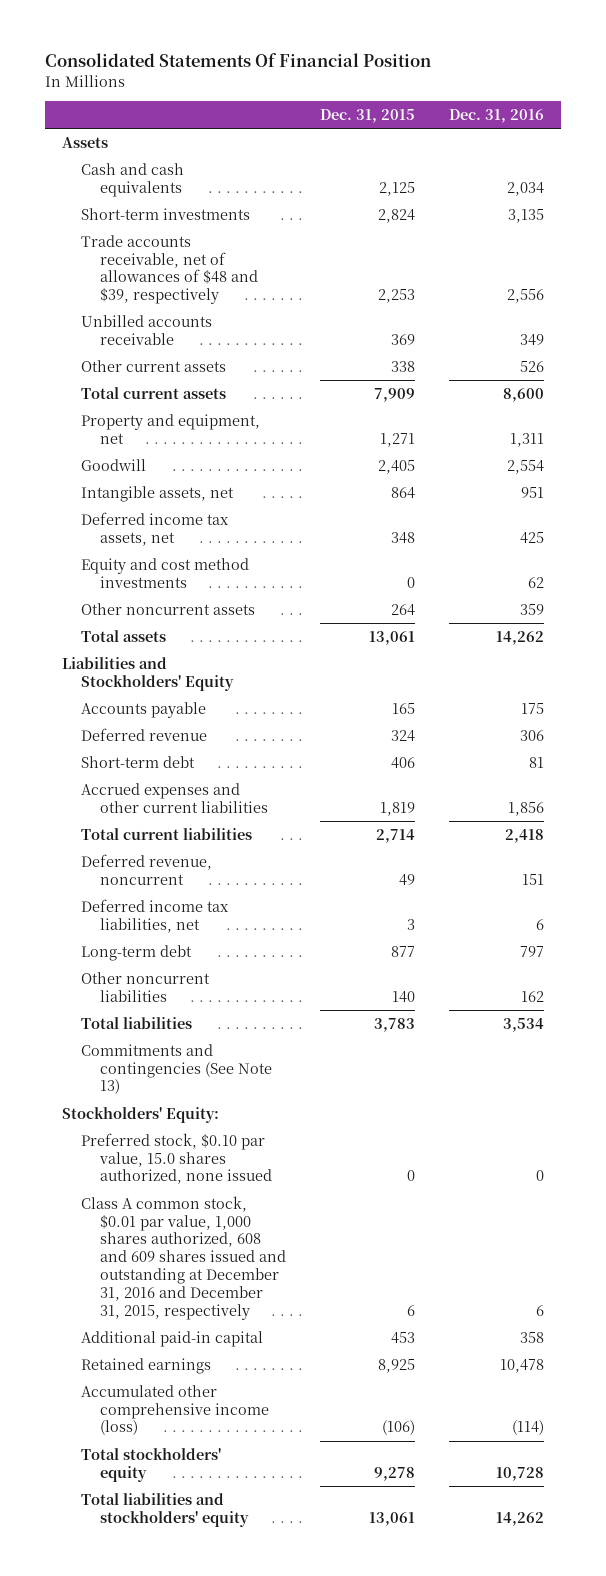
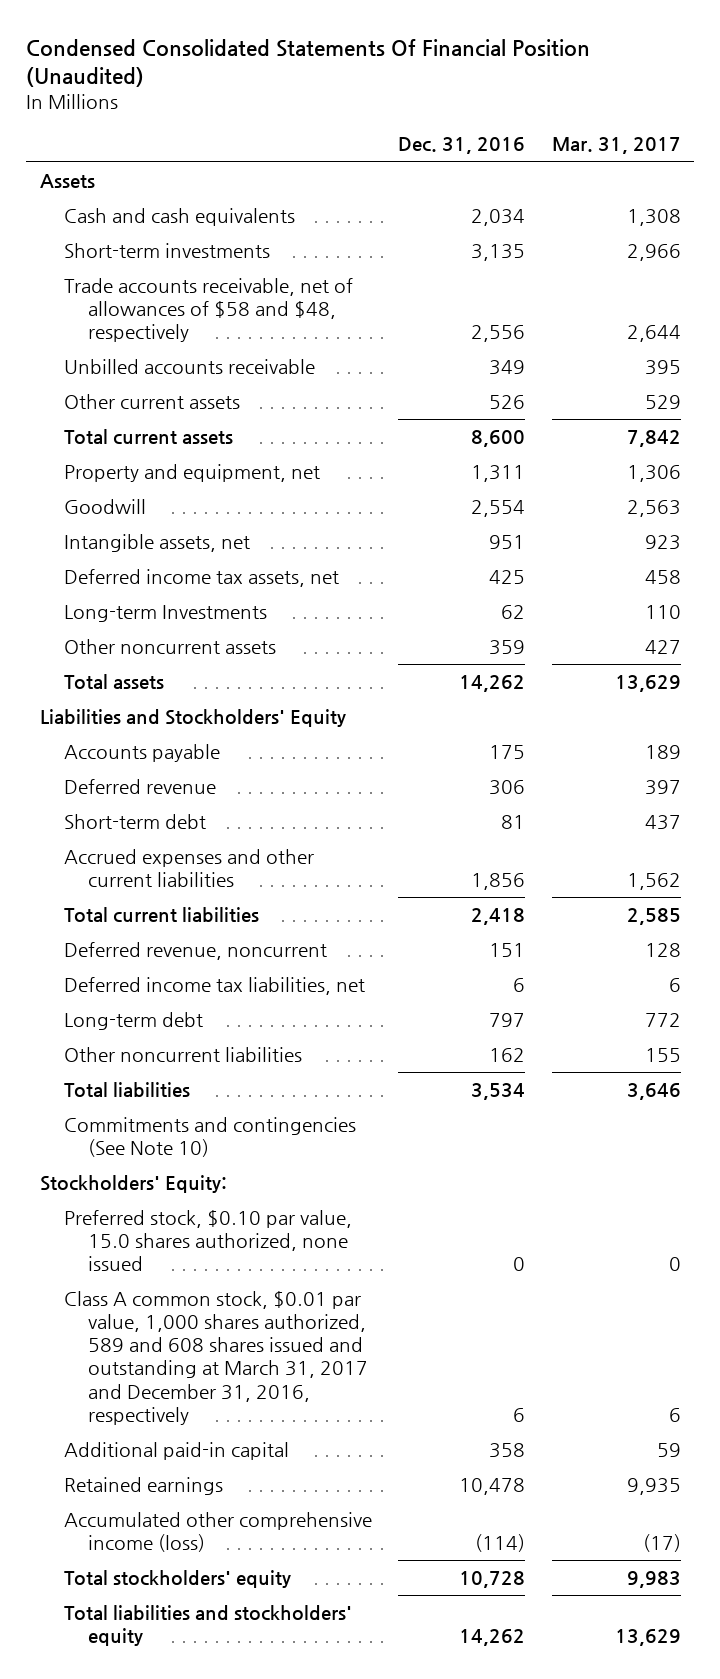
[44,53,431,68] Consolidated Statements Of Financial Position -> [26,38,591,88] Condensed Consolidated Statements Of Financial Position (Unaudited)
[319,109,415,124] Dec. 31, 2015 -> none
none -> [551,137,681,155] Mar. 31, 2017
[80,234,258,305] Trade accounts receivable, net of allowances of $48 and $39, respectively -> [63,277,353,343] Trade accounts receivable, net of allowances of $58 and $48, respectively
[80,557,249,588] Equity and cost method investments -> none
none -> [63,604,267,622] Long-term Investments
[80,1043,272,1095] Commitments and contingencies (See Note 13) -> [63,1116,356,1158] Commitments and contingencies (See Note 10)
[80,1195,286,1320] Class A common stock, $0.01 par value, 1,000 shares authorized, 608 and 609 shares issued and outstanding at December 31, 2016 and December 31, 2015, respectively -> [63,1290,368,1425] Class A common stock, $0.01 par value, 1,000 shares authorized, 589 and 608 shares issued and outstanding at March 31, 2017 and December 31, 2016, respectively

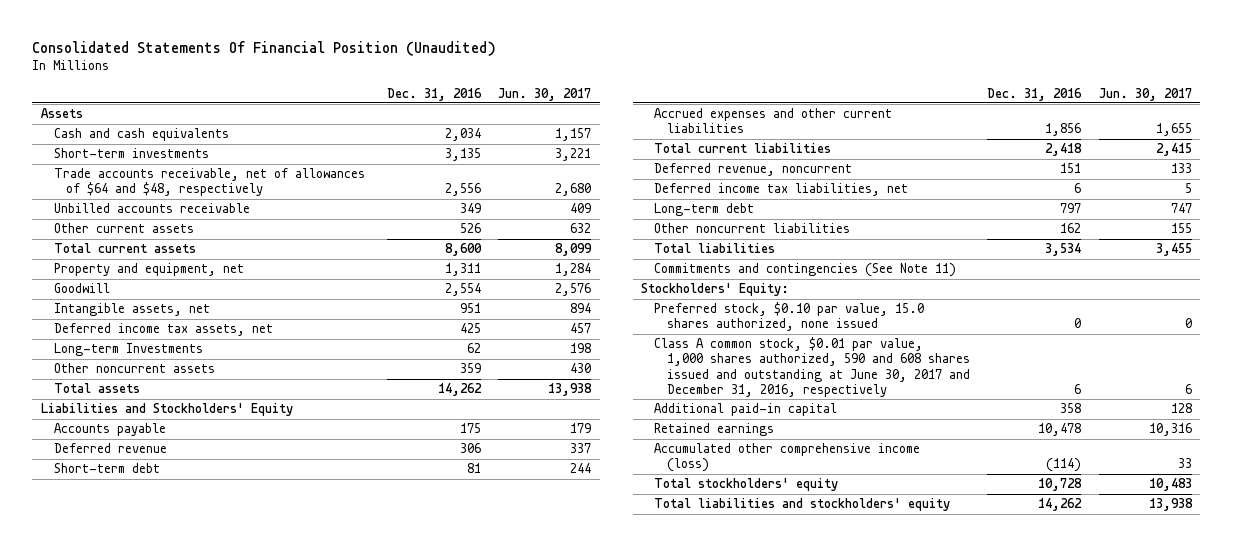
[26,38,591,88] Condensed Consolidated Statements Of Financial Position (Unaudited) -> [32,40,497,56] Consolidated Statements Of Financial Position (Unaudited)
[551,137,681,155] Mar. 31, 2017 -> none
none -> [498,87,592,101] Jun. 30, 2017
[63,277,353,343] Trade accounts receivable, net of allowances of $58 and $48, respectively -> [53,168,365,197] Trade accounts receivable, net of allowances of $64 and $48, respectively
[63,1116,356,1158] Commitments and contingencies (See Note 10) -> [654,263,957,278] Commitments and contingencies (See Note 11)
[63,1290,368,1425] Class A common stock, $0.01 par value, 1,000 shares authorized, 589 and 608 shares issued and outstanding at March 31, 2017 and December 31, 2016, respectively -> [654,337,970,397] Class A common stock, $0.01 par value, 1,000 shares authorized, 590 and 608 shares issued and outstanding at June 30, 2017 and December 31, 2016, respectively

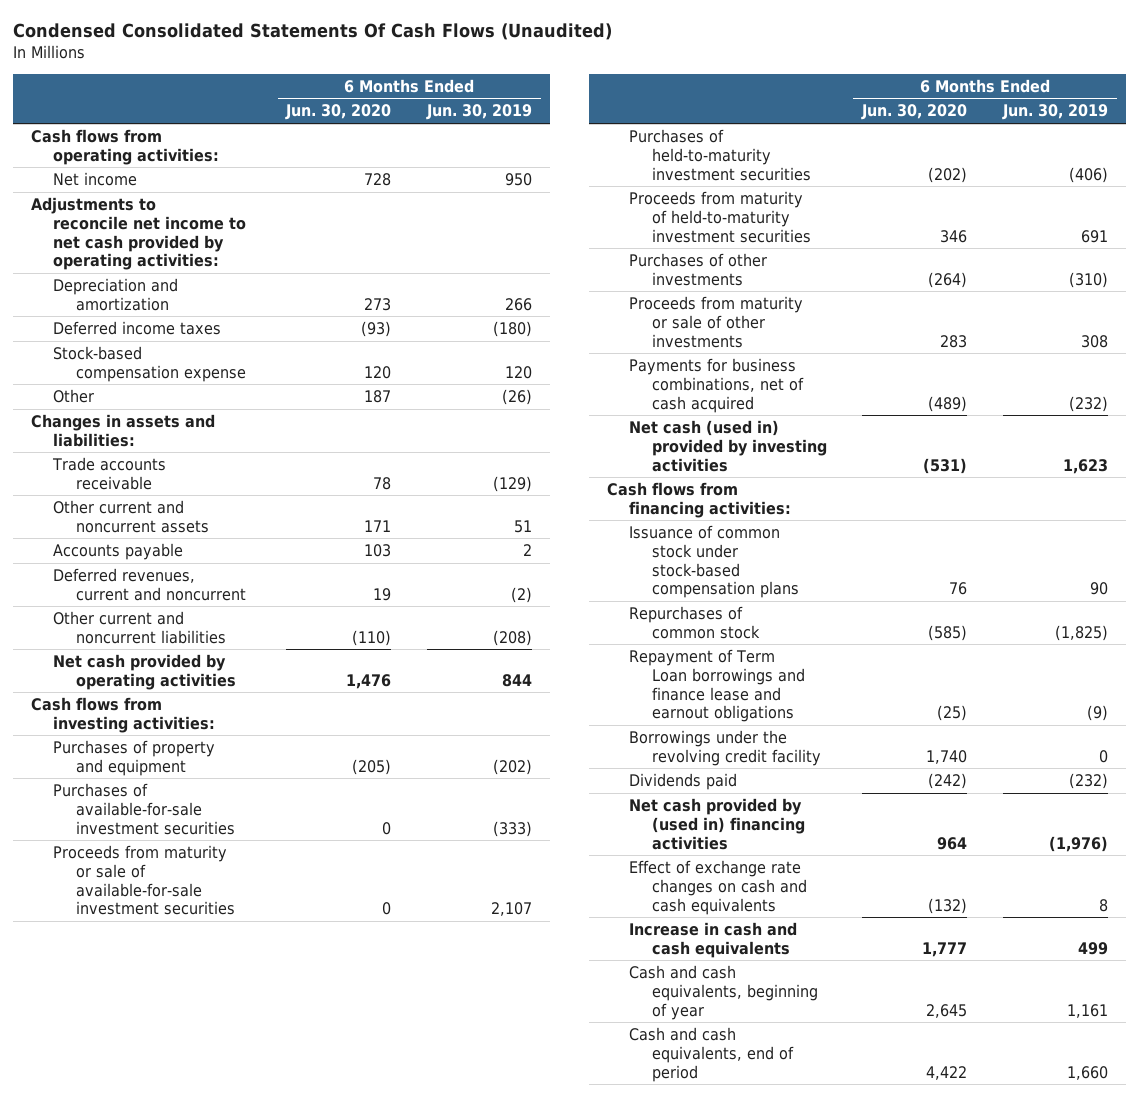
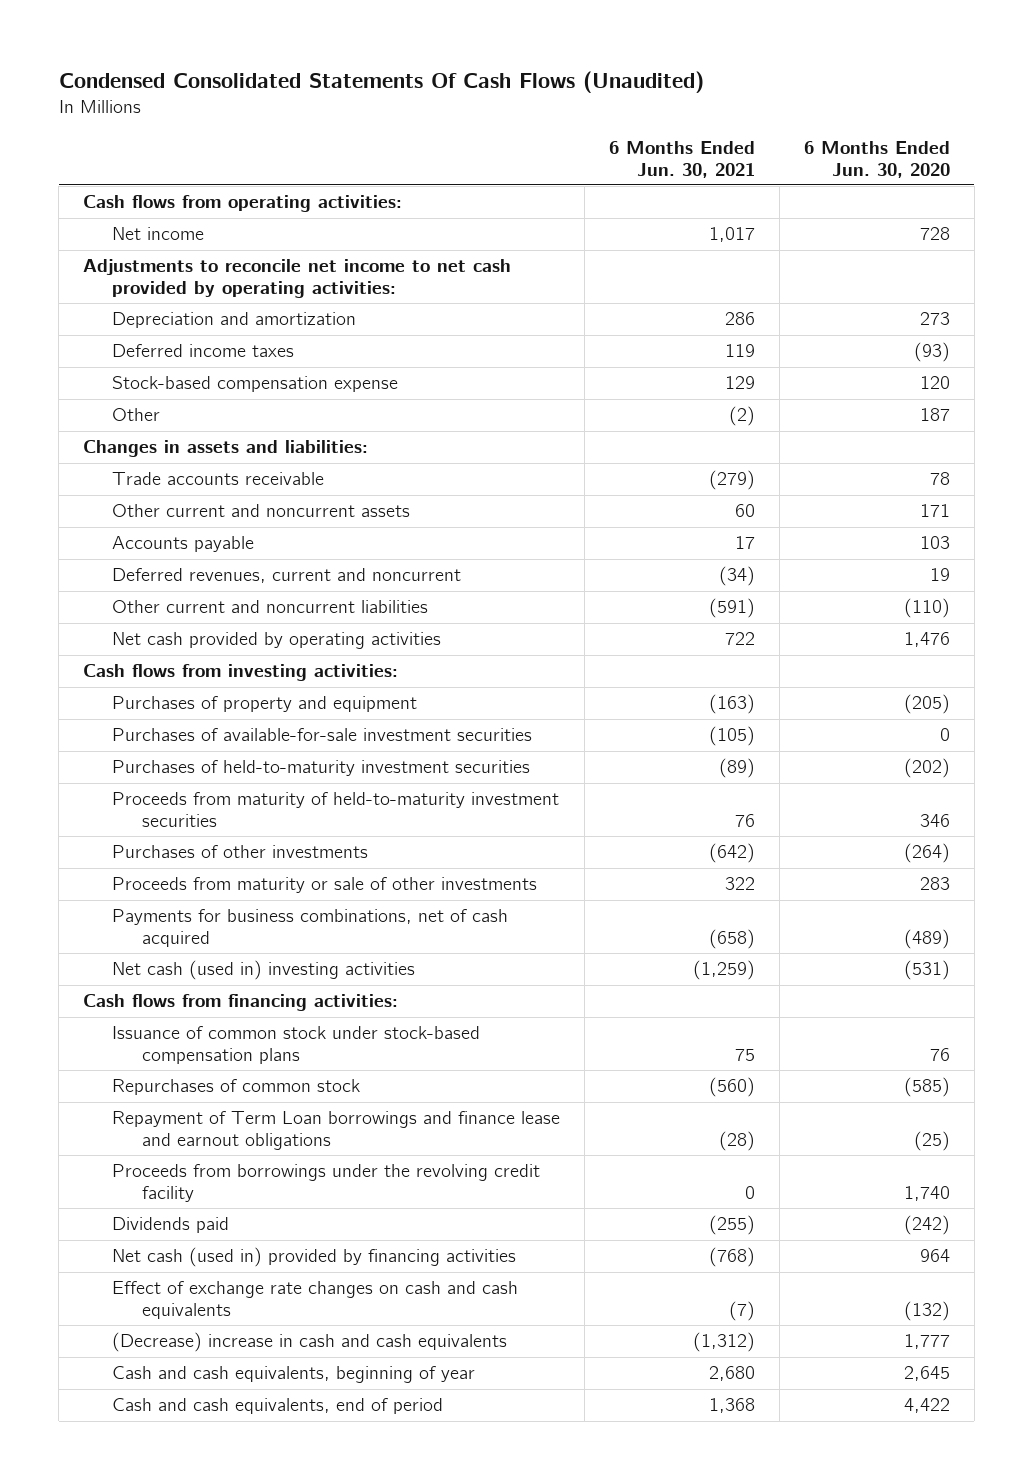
[426,104,533,121] Jun. 30, 2019 -> none
none -> [608,140,755,178] 6 Months Ended Jun. 30, 2021
[53,845,235,916] Proceeds from maturity or sale of available-for-sale investment securities -> none
[629,420,827,472] Net cash (used in) provided by investing activities -> [112,960,416,981] Net cash (used in) investing activities
[629,730,821,766] Borrowings under the revolving credit facility -> [112,1164,541,1202] Proceeds from borrowings under the revolving credit facility
[629,798,805,850] Net cash provided by (used in) financing activities -> [112,1247,517,1268] Net cash (used in) provided by financing activities
[629,922,798,958] Increase in cash and cash equivalents -> [112,1332,508,1353] (Decrease) increase in cash and cash equivalents

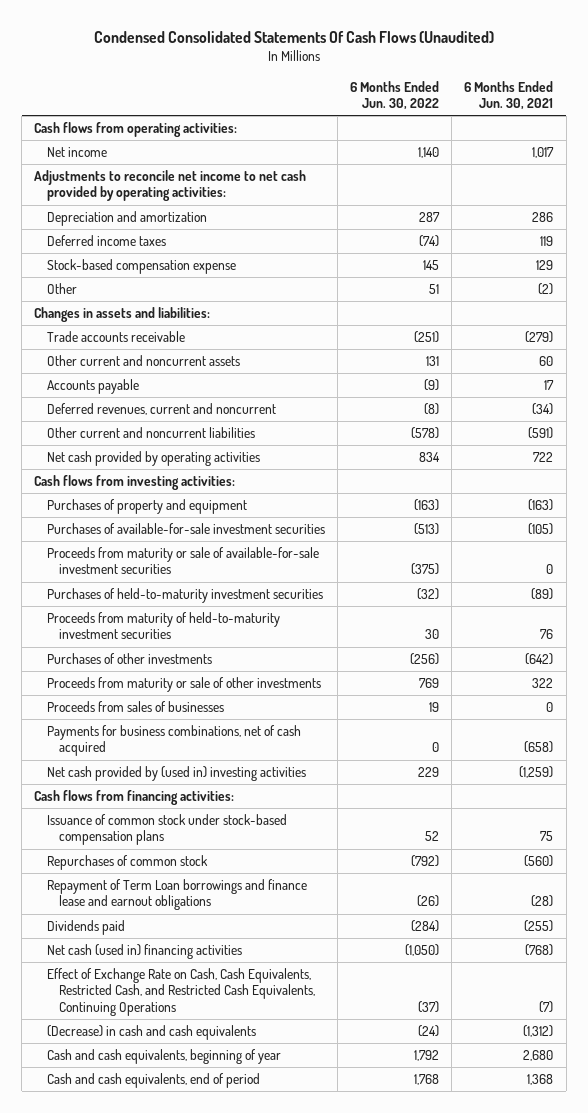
[803,140,950,178] 6 Months Ended Jun. 30, 2020 -> none
none -> [350,80,440,111] 6 Months Ended Jun. 30, 2022
none -> [46,547,319,575] Proceeds from maturity or sale of available-for-sale investment securities
none -> [46,701,224,713] Proceeds from sales of businesses
[112,960,416,981] Net cash (used in) investing activities -> [46,766,306,782] Net cash provided by (used in) investing activities
[112,1164,541,1202] Proceeds from borrowings under the revolving credit facility -> none
[112,1247,517,1268] Net cash (used in) provided by financing activities -> [46,944,242,960] Net cash (used in) financing activities
[112,1281,519,1319] Effect of exchange rate changes on cash and cash equivalents -> [46,968,315,1016] Effect of Exchange Rate on Cash, Cash Equivalents, Restricted Cash, and Restricted Cash Equivalents, Continuing Operations
[112,1332,508,1353] (Decrease) increase in cash and cash equivalents -> [46,1025,256,1041] (Decrease) in cash and cash equivalents

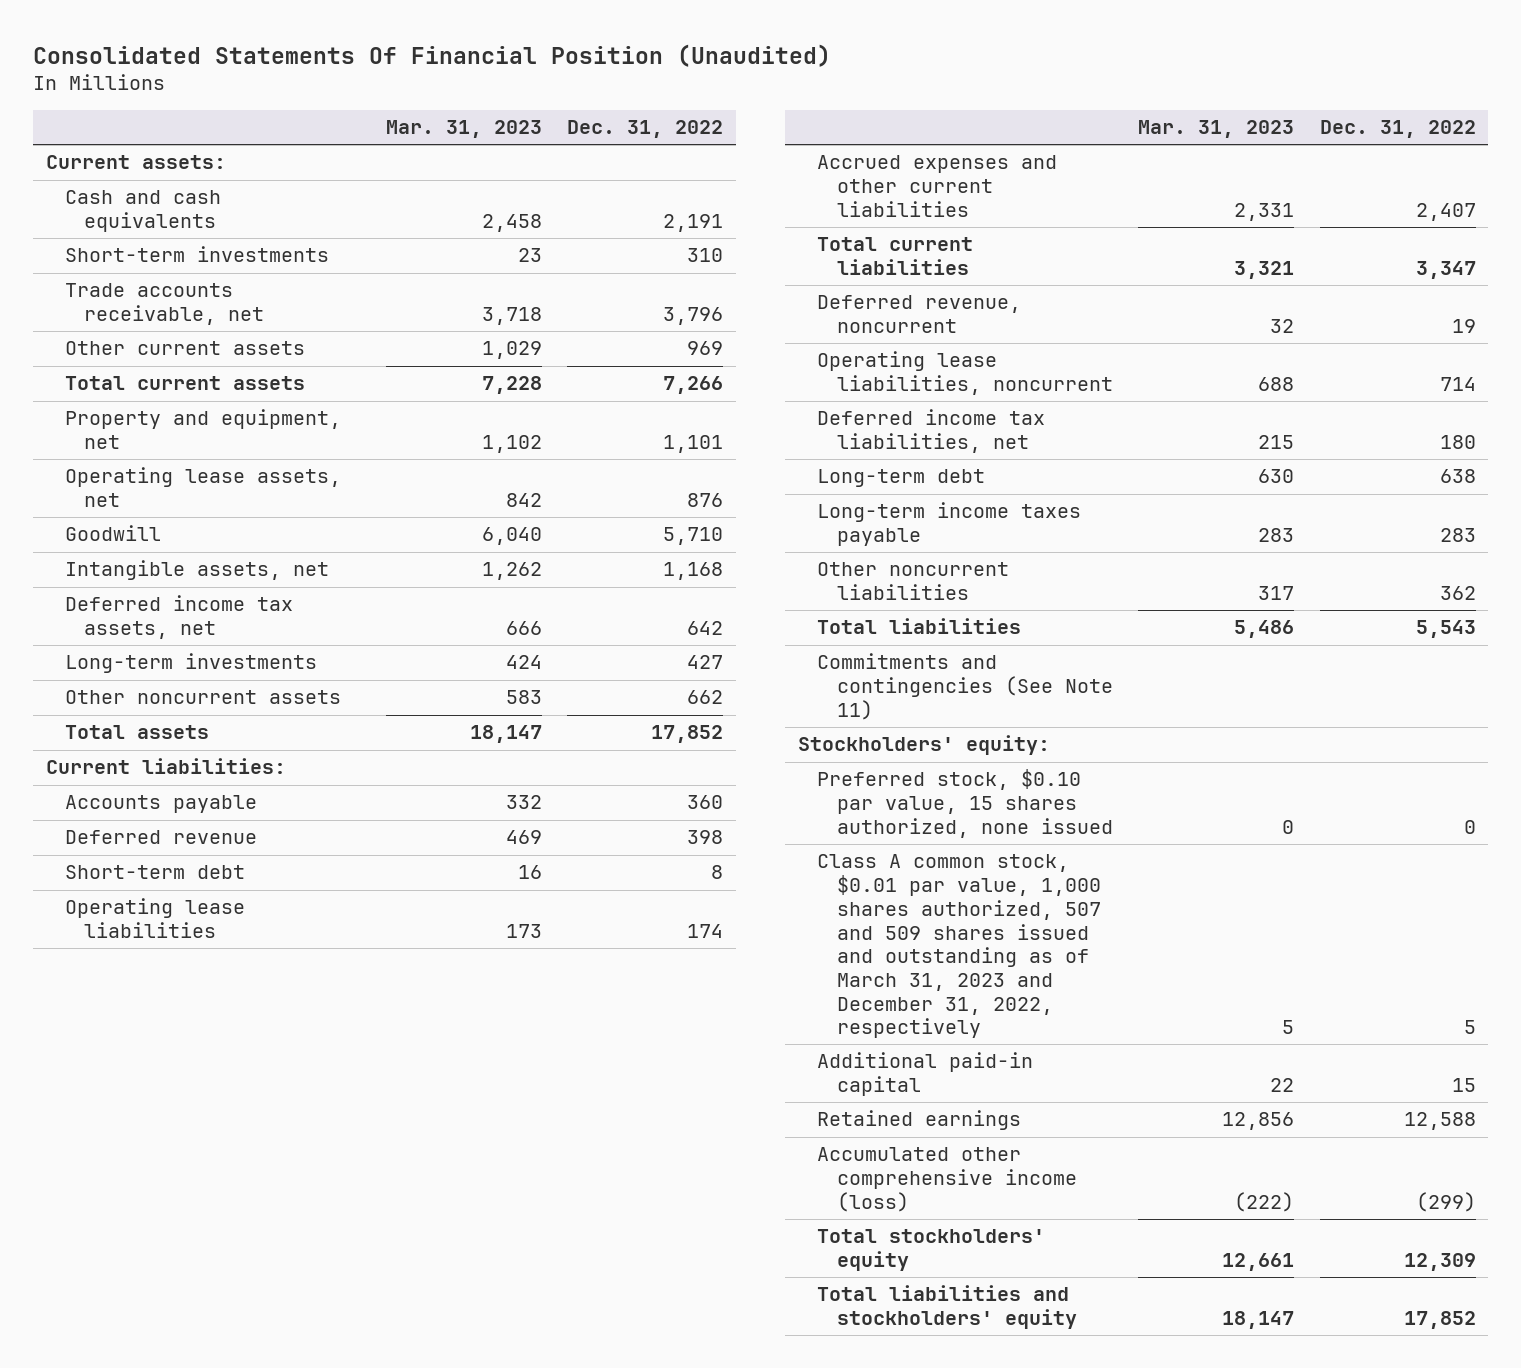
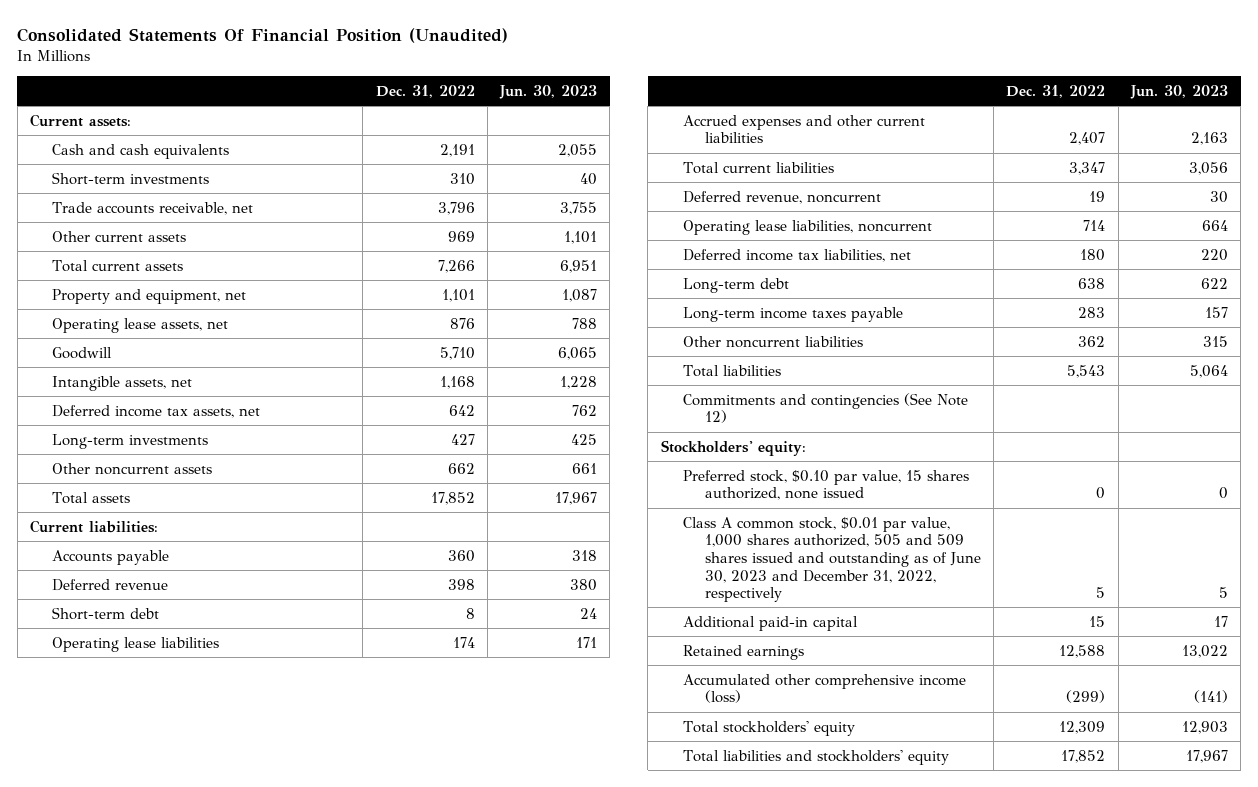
[385,120,542,139] Mar. 31, 2023 -> none
none -> [499,85,598,100] Jun. 30, 2023
[817,653,1113,720] Commitments and contingencies (See Note 11) -> [682,392,968,424] Commitments and contingencies (See Note 12)
[817,854,1101,1039] Class A common stock, $0.01 par value, 1,000 shares authorized, 507 and 509 shares issued and outstanding as of March 31, 2023 and December 31, 2022, respectively -> [682,516,981,603] Class A common stock, $0.01 par value, 1,000 shares authorized, 505 and 509 shares issued and outstanding as of June 30, 2023 and December 31, 2022, respectively

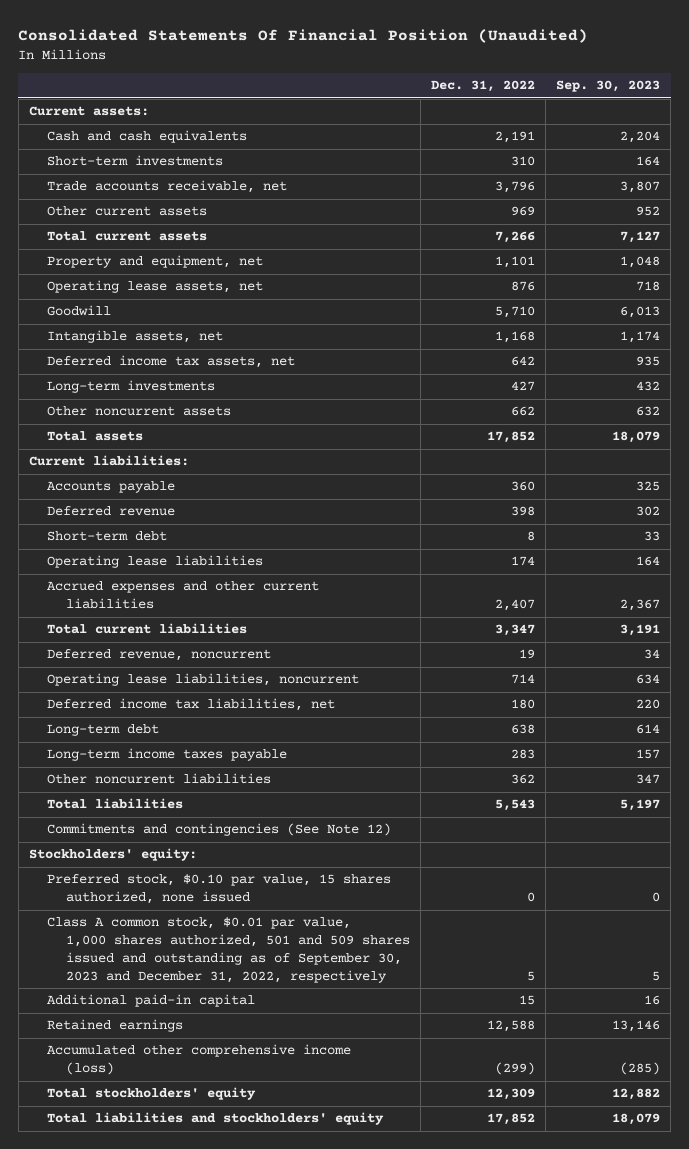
[499,85,598,100] Jun. 30, 2023 -> none
none -> [556,80,661,93] Sep. 30, 2023
[682,516,981,603] Class A common stock, $0.01 par value, 1,000 shares authorized, 505 and 509 shares issued and outstanding as of June 30, 2023 and December 31, 2022, respectively -> [47,917,411,983] Class A common stock, $0.01 par value, 1,000 shares authorized, 501 and 509 shares issued and outstanding as of September 30, 2023 and December 31, 2022, respectively

